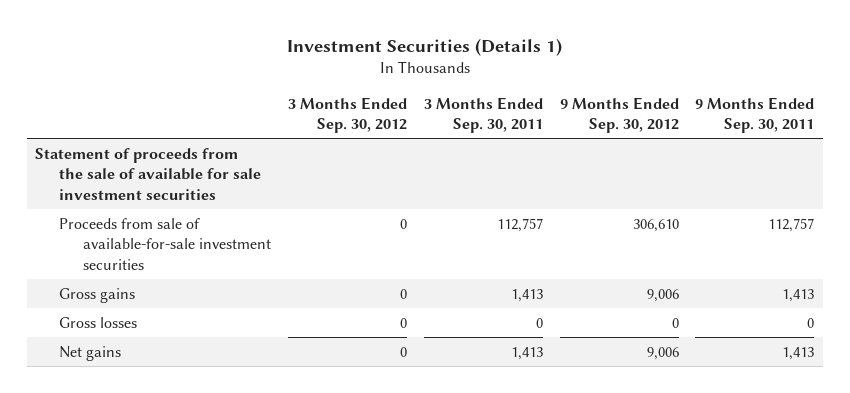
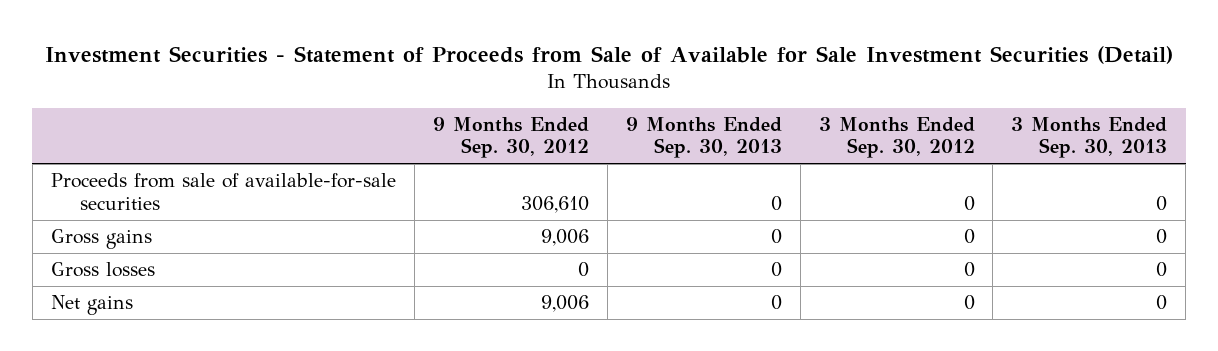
[286,37,562,56] Investment Securities (Details 1) -> [45,46,1174,65] Investment Securities - Statement of Proceeds from Sale of Available for Sale Investment Securities (Detail)
[423,96,543,134] 3 Months Ended Sep. 30, 2011 -> none
[695,96,815,134] 9 Months Ended Sep. 30, 2011 -> none
none -> [625,116,782,159] 9 Months Ended Sep. 30, 2013
none -> [1011,116,1168,159] 3 Months Ended Sep. 30, 2013
[35,147,262,200] Statement of proceeds from the sale of available for sale investment securities -> none
[59,217,272,270] Proceeds from sale of available-for-sale investment securities -> [50,173,396,210] Proceeds from sale of available-for-sale securities

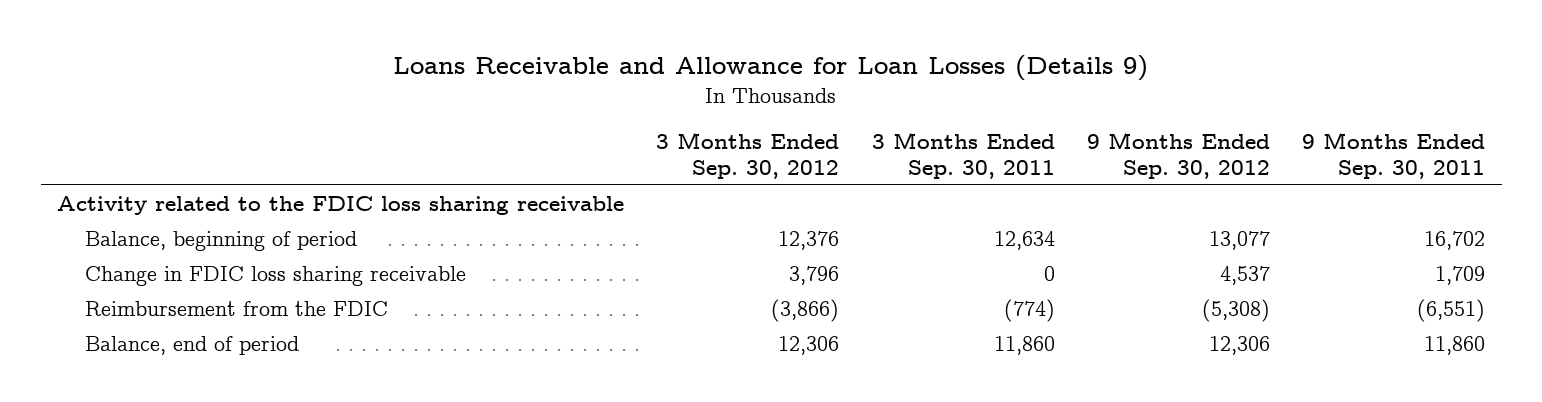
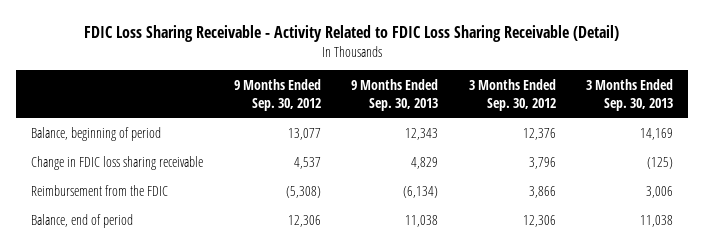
[393,54,1149,81] Loans Receivable and Allowance for Loan Losses (Details 9) -> [84,24,620,42] FDIC Loss Sharing Receivable - Activity Related to FDIC Loss Sharing Receivable (Detail)
[871,131,1055,179] 3 Months Ended Sep. 30, 2011 -> none
[1302,131,1486,179] 9 Months Ended Sep. 30, 2011 -> none
none -> [351,78,439,111] 9 Months Ended Sep. 30, 2013
none -> [586,78,674,111] 3 Months Ended Sep. 30, 2013
[56,195,624,215] Activity related to the FDIC loss sharing receivable -> none
[771,298,840,322] (3,866) -> [528,186,556,199] 3,866

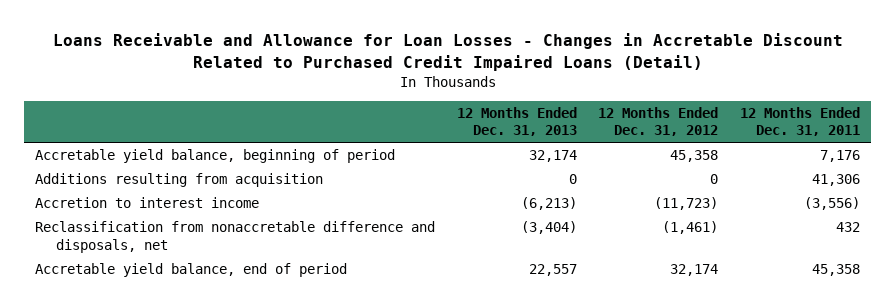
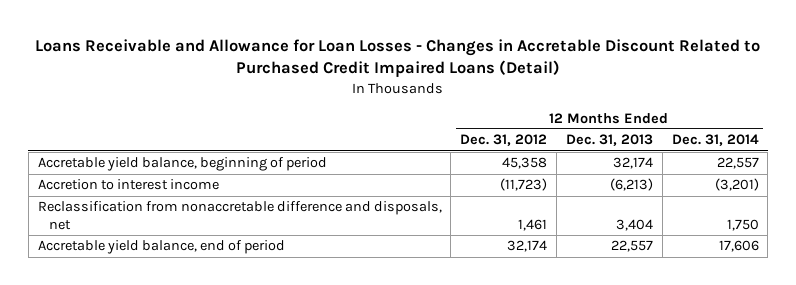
[739,107,860,137] 12 Months Ended Dec. 31, 2011 -> none
none -> [671,134,759,147] Dec. 31, 2014
[35,173,324,188] Additions resulting from acquisition -> none
[520,221,577,235] (3,404) -> [615,218,653,231] 3,404
[662,221,719,235] (1,461) -> [518,218,548,231] 1,461

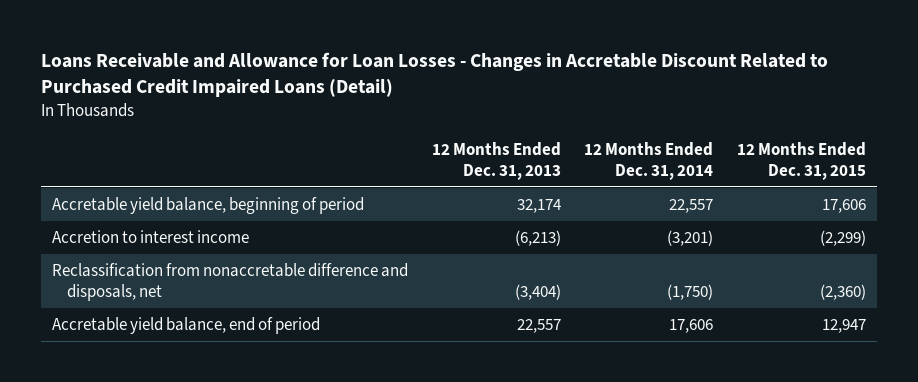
[460,134,548,147] Dec. 31, 2012 -> none
none -> [736,142,866,181] 12 Months Ended Dec. 31, 2015
[615,218,653,231] 3,404 -> [514,283,561,300] (3,404)
[726,218,759,231] 1,750 -> [667,283,714,300] (1,750)

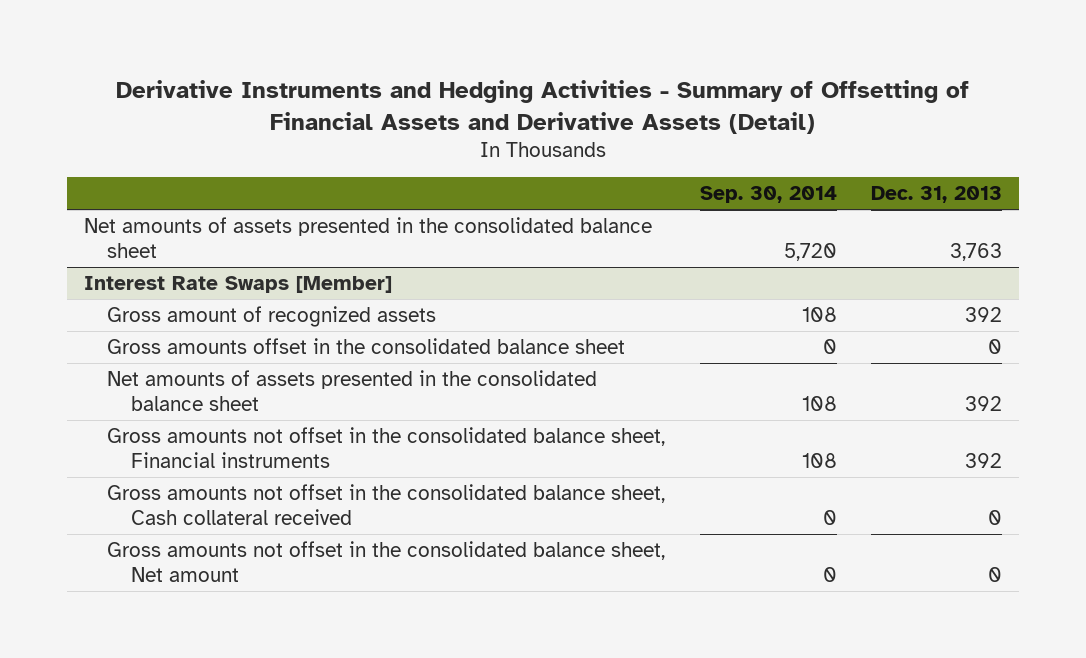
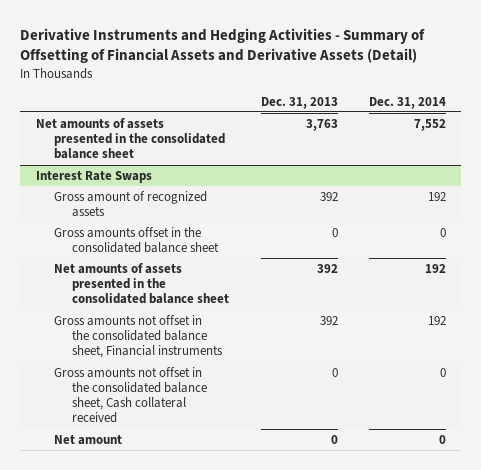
[699,186,837,204] Sep. 30, 2014 -> none
none -> [368,96,446,109] Dec. 31, 2014
[84,275,393,293] Interest Rate Swaps [Member] -> [35,170,152,183] Interest Rate Swaps
[107,540,666,583] Gross amounts not offset in the consolidated balance sheet, Net amount -> [53,434,122,445] Net amount

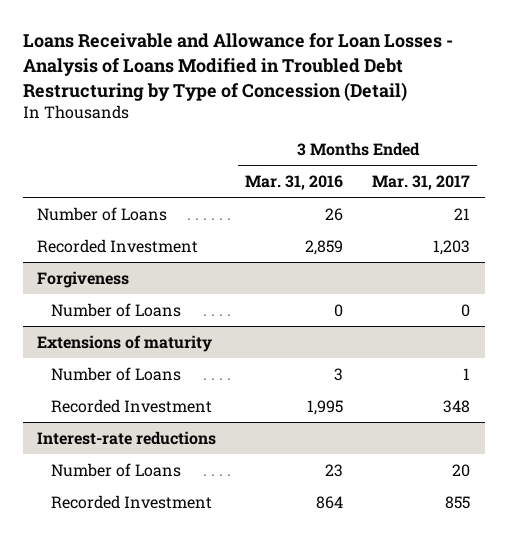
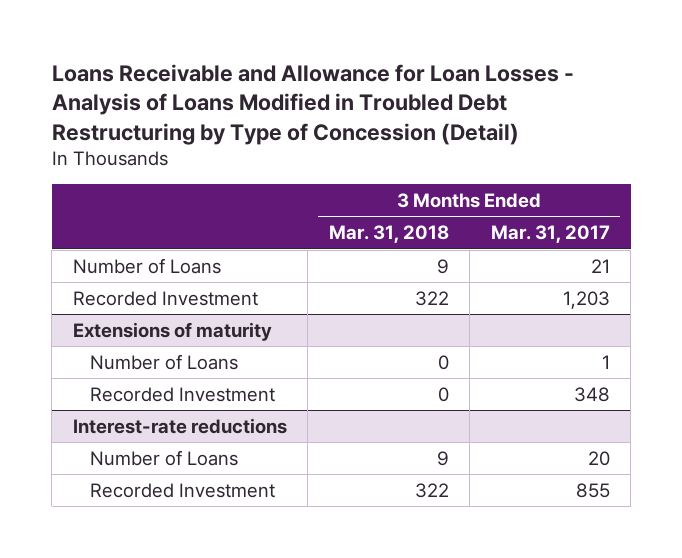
[245,175,344,191] Mar. 31, 2016 -> none
none -> [328,225,449,244] Mar. 31, 2018
[37,270,130,288] Forgiveness -> none
[50,302,181,317] Number of Loans -> none

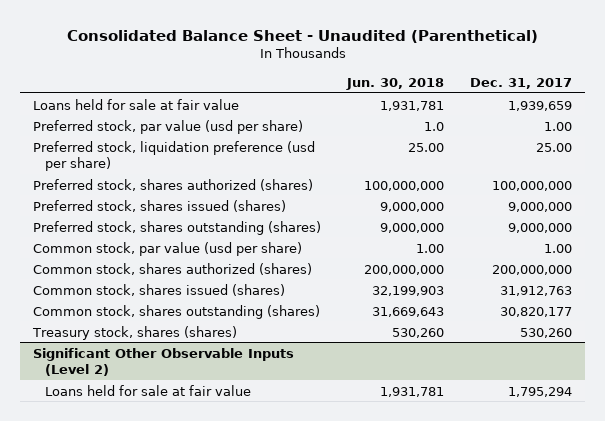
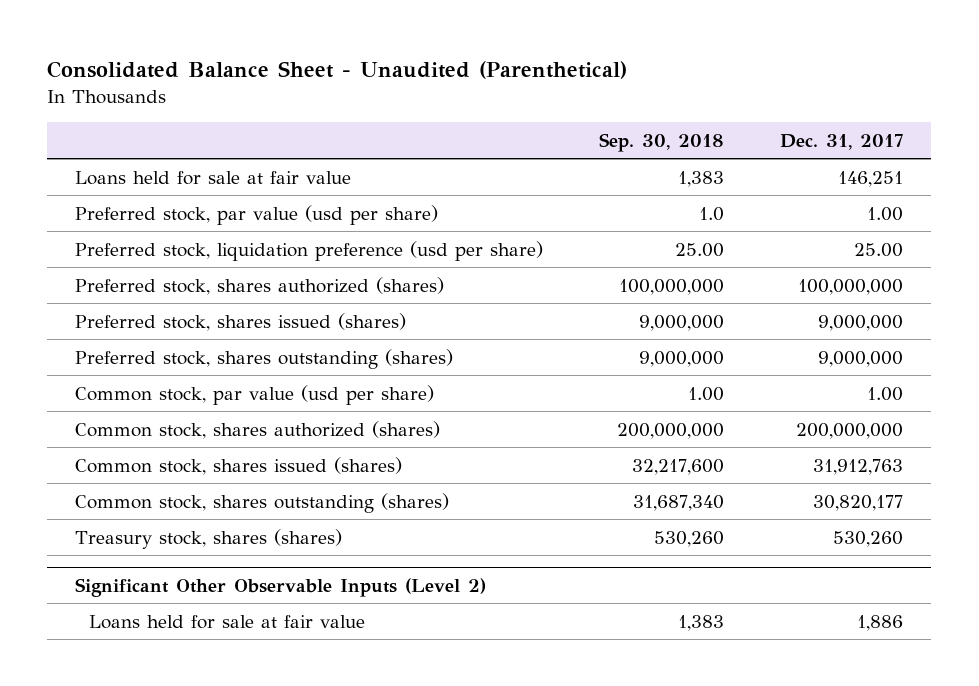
[346,77,445,90] Jun. 30, 2018 -> none
none -> [599,132,725,152] Sep. 30, 2018
[508,100,573,111] 1,939,659 -> [838,170,904,187] 146,251
[508,386,573,397] 1,795,294 -> [857,614,904,631] 1,886

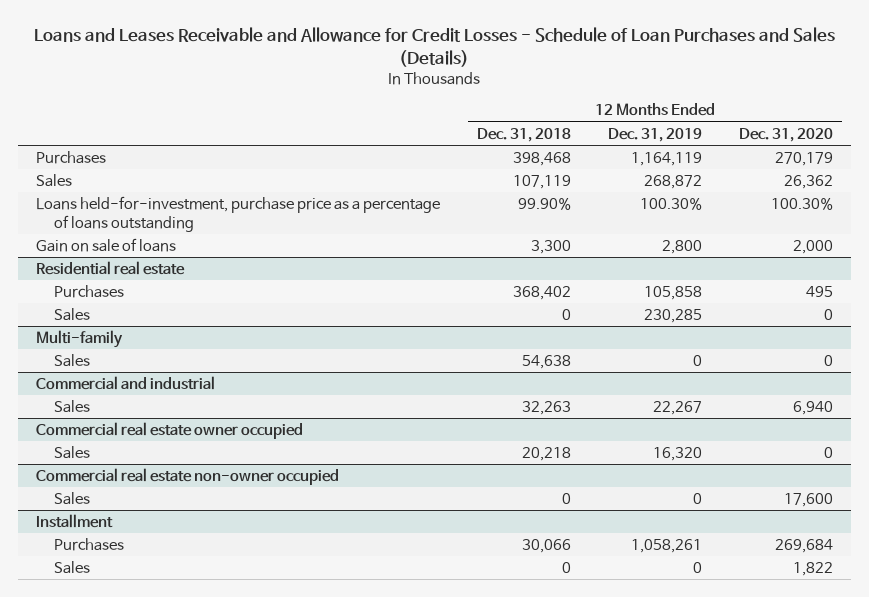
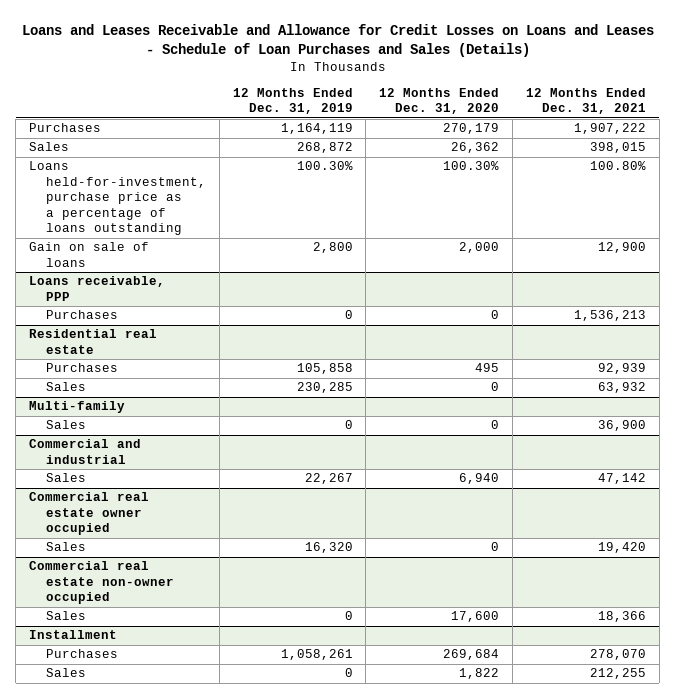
[34,26,836,67] Loans and Leases Receivable and Allowance for Credit Losses - Schedule of Loan Purchases and Sales (Details) -> [21,24,654,58] Loans and Leases Receivable and Allowance for Credit Losses on Loans and Leases - Schedule of Loan Purchases and Sales (Details)
[477,127,572,142] Dec. 31, 2018 -> none
none -> [525,87,646,115] 12 Months Ended Dec. 31, 2021
none -> [29,276,166,301] Loans receivable, PPP
none -> [45,310,118,320] Purchases

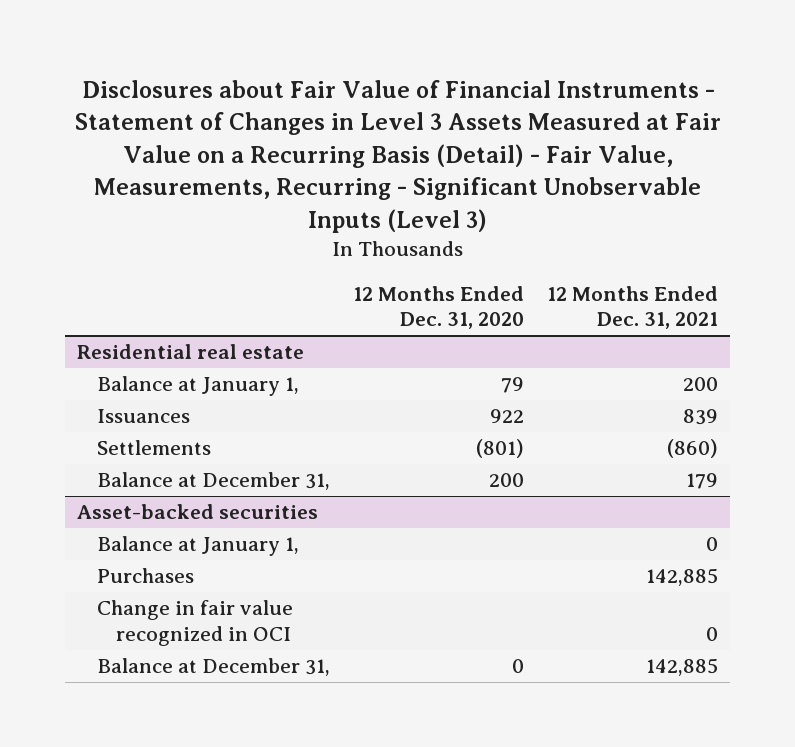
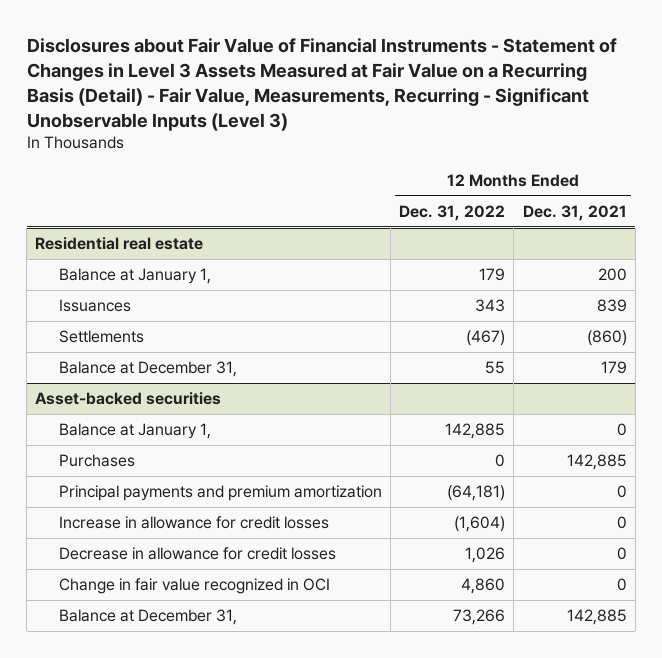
[353,285,525,330] 12 Months Ended Dec. 31, 2020 -> none
none -> [399,204,506,221] Dec. 31, 2022
none -> [59,485,383,502] Principal payments and premium amortization
none -> [59,516,330,530] Increase in allowance for credit losses
none -> [59,547,337,561] Decrease in allowance for credit losses

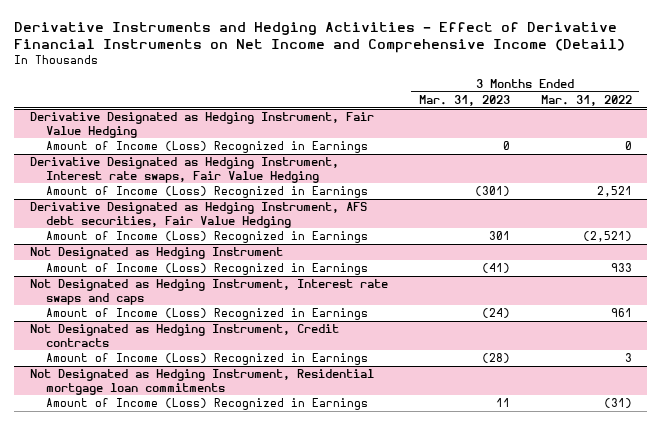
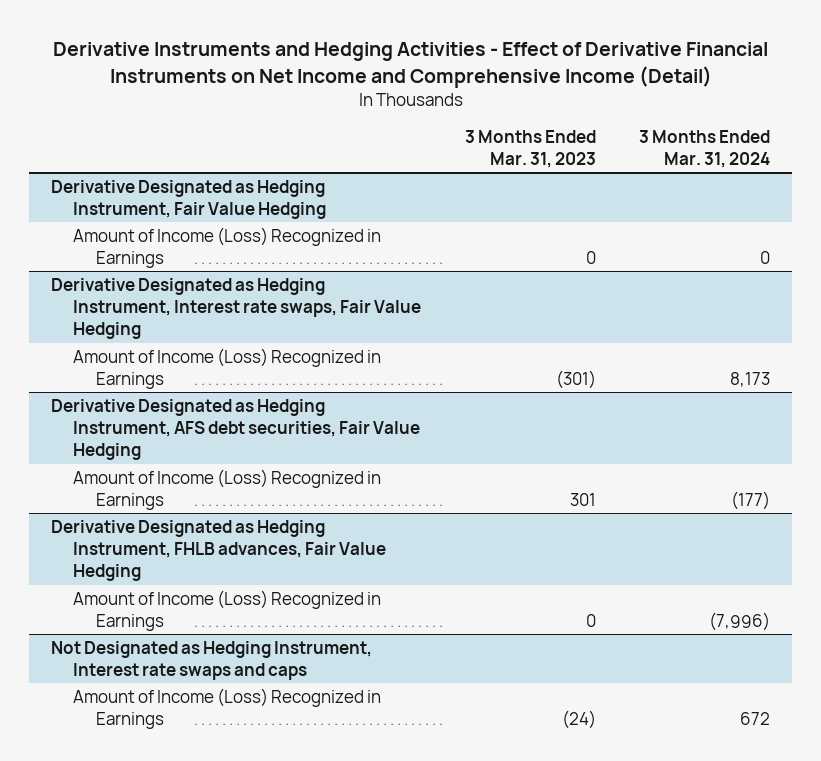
[540,95,632,107] Mar. 31, 2022 -> none
none -> [639,129,771,168] 3 Months Ended Mar. 31, 2024
[29,247,283,260] Not Designated as Hedging Instrument -> none
none -> [51,519,387,582] Derivative Designated as Hedging Instrument, FHLB advances, Fair Value Hedging
[481,263,510,274] (41) -> [585,614,596,628] 0
[29,324,339,347] Not Designated as Hedging Instrument, Credit contracts -> none
[46,353,369,366] Amount of Income (Loss) Recognized in Earnings -> none
[29,369,374,395] Not Designated as Hedging Instrument, Residential mortgage loan commitments -> none
[46,398,369,411] Amount of Income (Loss) Recognized in Earnings -> none

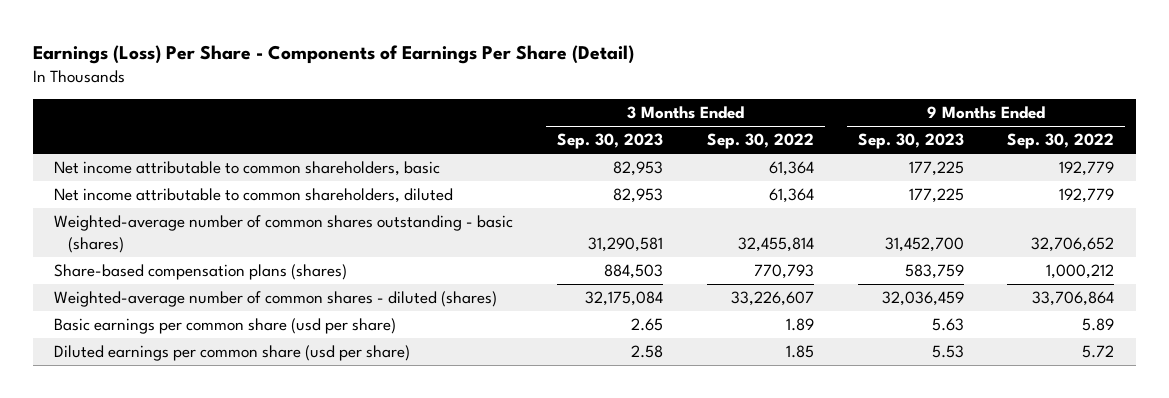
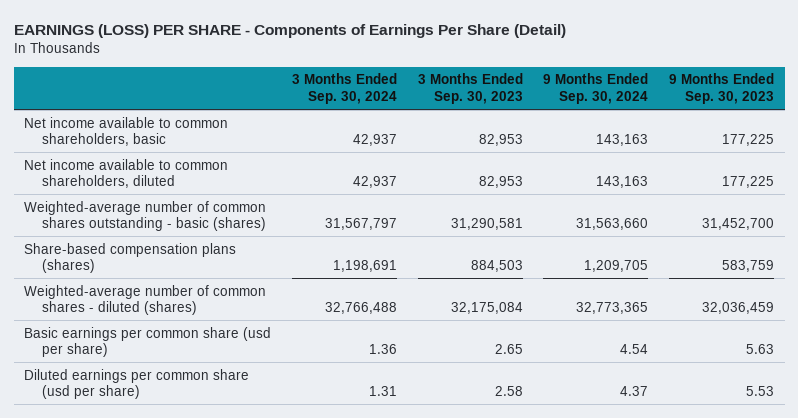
[32,45,634,65] Earnings (Loss) Per Share - Components of Earnings Per Share (Detail) -> [13,23,566,38] EARNINGS (LOSS) PER SHARE - Components of Earnings Per Share (Detail)
[706,133,814,150] Sep. 30, 2022 -> none
[1007,133,1115,150] Sep. 30, 2022 -> none
none -> [291,73,397,104] 3 Months Ended Sep. 30, 2024
none -> [543,73,649,104] 9 Months Ended Sep. 30, 2024
[54,161,441,177] Net income attributable to common shareholders, basic -> [24,116,229,147] Net income available to common shareholders, basic
[54,188,454,204] Net income attributable to common shareholders, diluted -> [24,158,229,189] Net income available to common shareholders, diluted

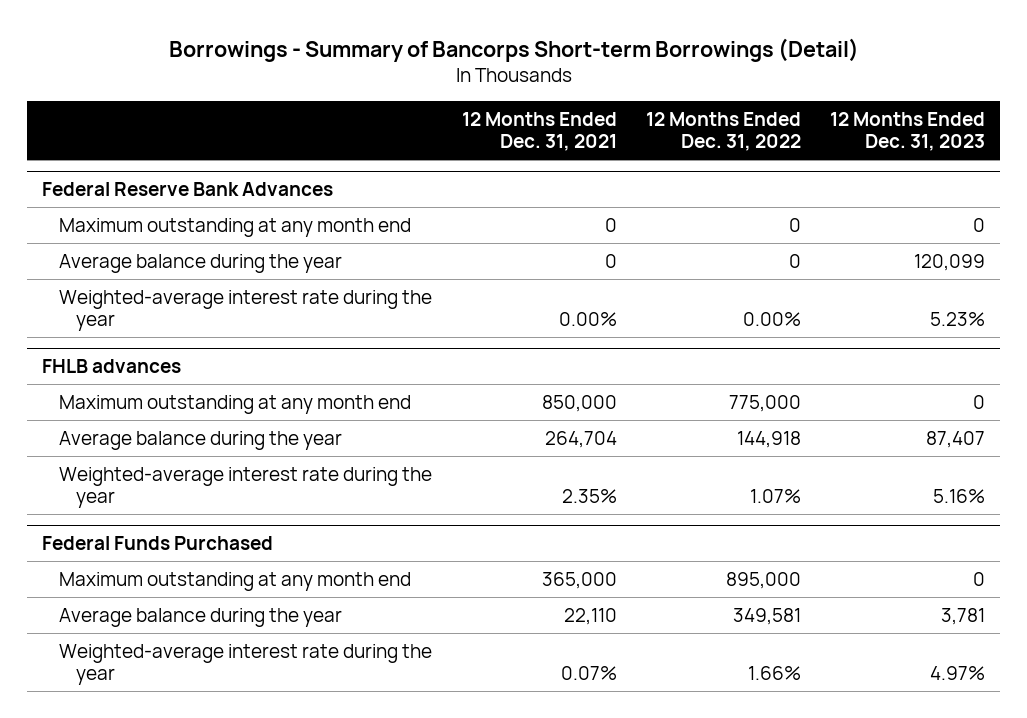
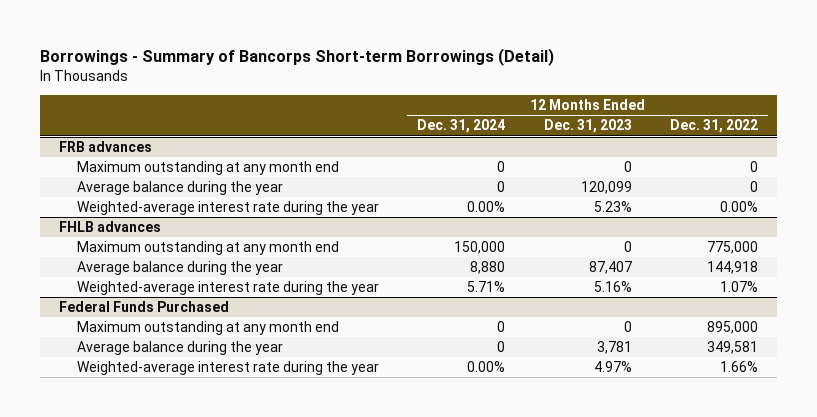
[461,112,617,152] 12 Months Ended Dec. 31, 2021 -> none
none -> [417,119,506,134] Dec. 31, 2024
[42,181,334,196] Federal Reserve Bank Advances -> [59,141,153,153] FRB advances

